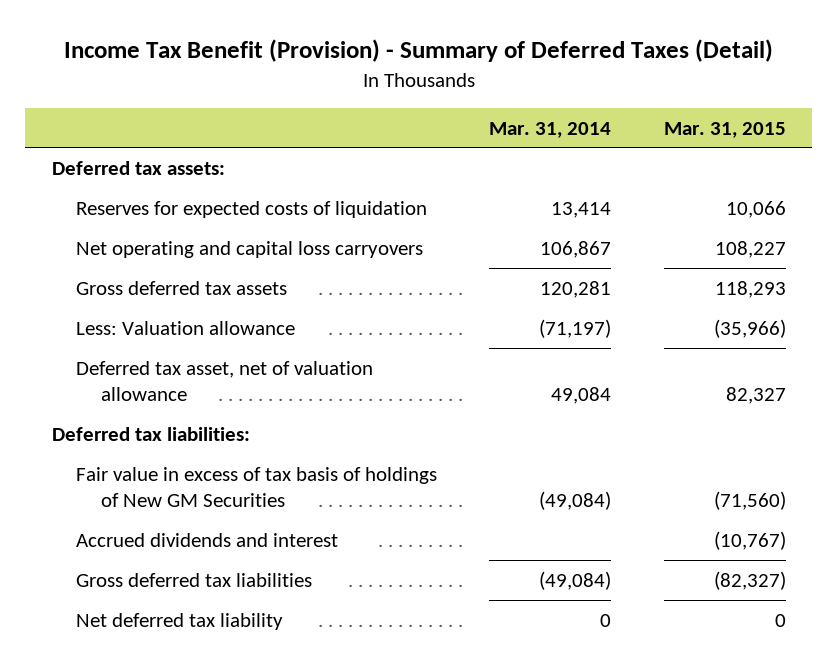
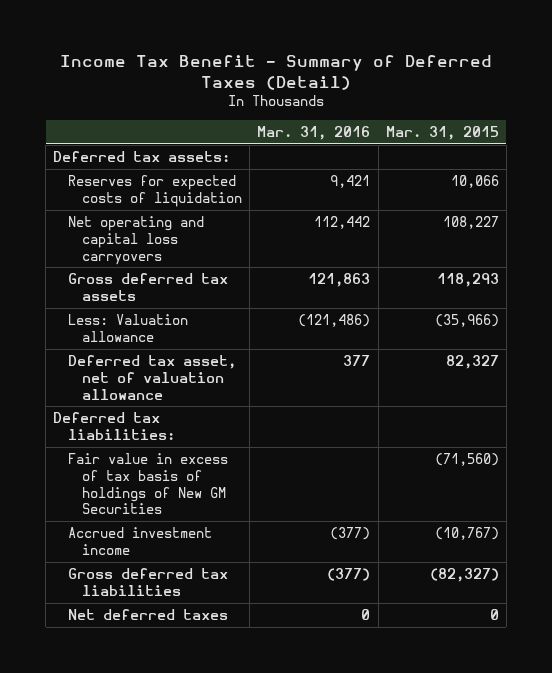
[63,39,773,63] Income Tax Benefit (Provision) - Summary of Deferred Taxes (Detail) -> [60,54,493,91] Income Tax Benefit - Summary of Deferred Taxes (Detail)
[489,121,612,138] Mar. 31, 2014 -> none
none -> [257,126,371,141] Mar. 31, 2016
[76,532,339,547] Accrued dividends and interest -> [67,527,212,555] Accrued investment income
[76,612,284,630] Net deferred tax liability -> [67,609,228,621] Net deferred taxes

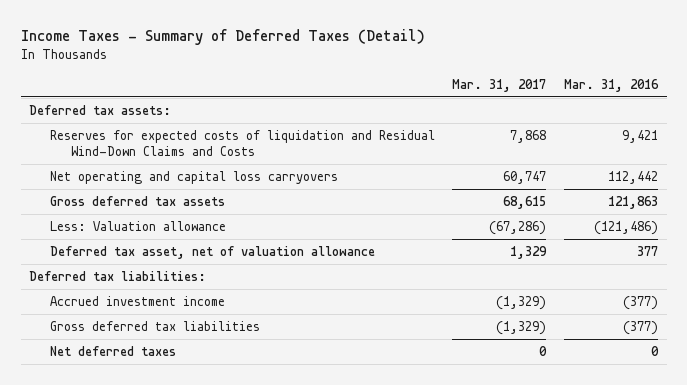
[60,54,493,91] Income Tax Benefit - Summary of Deferred Taxes (Detail) -> [20,29,425,46] Income Taxes - Summary of Deferred Taxes (Detail)
[385,126,499,141] Mar. 31, 2015 -> none
none -> [452,79,547,93] Mar. 31, 2017
[67,175,243,207] Reserves for expected costs of liquidation -> [49,129,435,157] Reserves for expected costs of liquidation and Residual Wind-Down Claims and Costs
[67,453,228,515] Fair value in excess of tax basis of holdings of New GM Securities -> none

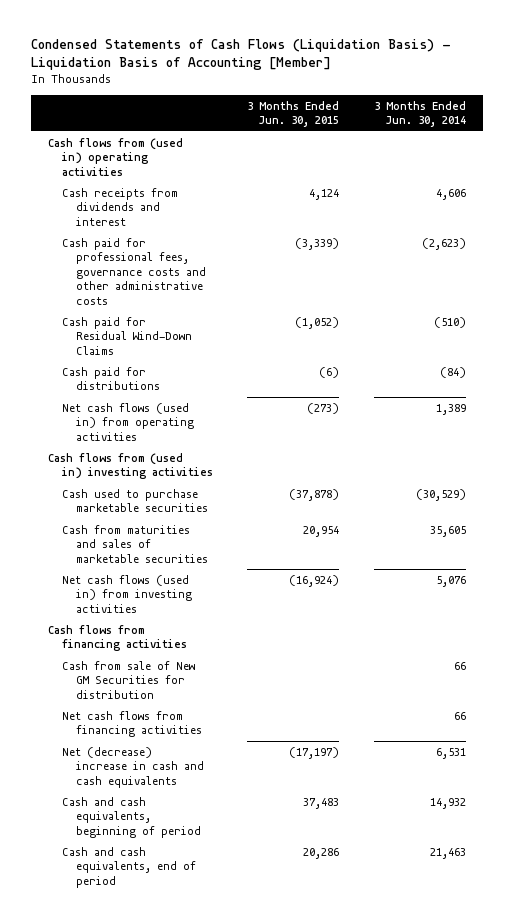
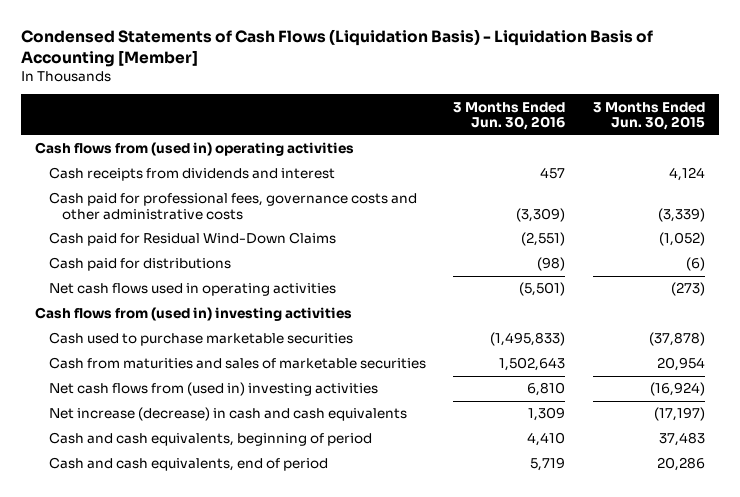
[373,100,466,128] 3 Months Ended Jun. 30, 2014 -> none
none -> [453,101,566,131] 3 Months Ended Jun. 30, 2016
[62,402,194,441] Net cash flows (used in) from operating activities -> [48,283,336,297] Net cash flows used in operating activities
[48,624,188,652] Cash flows from financing activities -> none
[62,660,196,699] Cash from sale of New GM Securities for distribution -> none
[62,710,202,738] Net cash flows from financing activities -> none
[62,574,192,613] Net cash flows (used in) from investing activities -> [48,382,378,397] Net cash flows from (used in) investing activities
[62,746,204,788] Net (decrease) increase in cash and cash equivalents -> [48,407,407,422] Net increase (decrease) in cash and cash equivalents

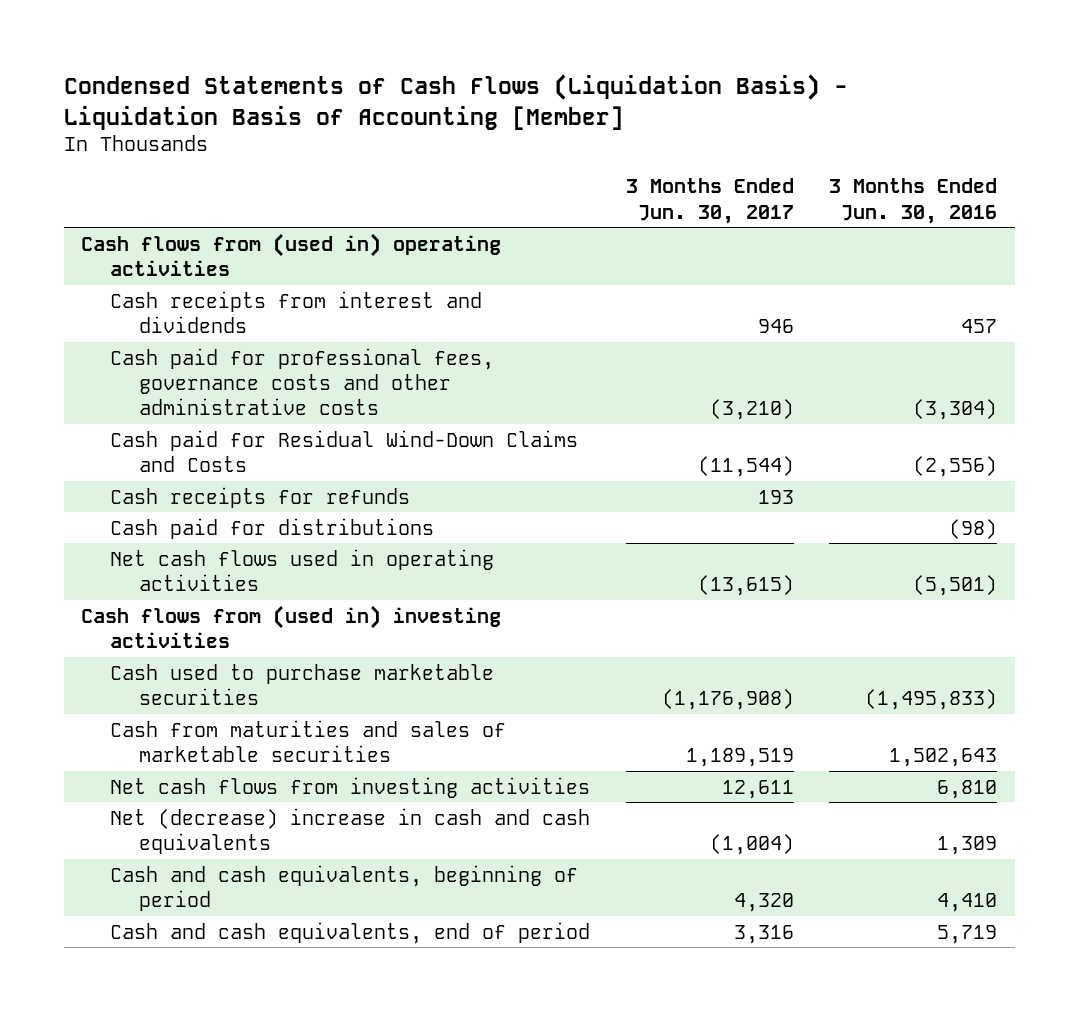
[593,101,706,131] 3 Months Ended Jun. 30, 2015 -> none
none -> [625,178,794,224] 3 Months Ended Jun. 30, 2017
[48,167,335,182] Cash receipts from dividends and interest -> [110,290,483,333] Cash receipts from interest and dividends
[516,207,566,222] (3,309) -> [913,399,998,421] (3,304)
[48,232,336,247] Cash paid for Residual Wind-Down Claims -> [110,429,579,472] Cash paid for Residual Wind-Down Claims and Costs
[521,232,566,247] (2,551) -> [913,455,998,477] (2,556)
none -> [110,486,411,508] Cash receipts for refunds
[48,382,378,397] Net cash flows from (used in) investing activities -> [110,776,591,798] Net cash flows from investing activities
[48,407,407,422] Net increase (decrease) in cash and cash equivalents -> [110,807,591,854] Net (decrease) increase in cash and cash equivalents

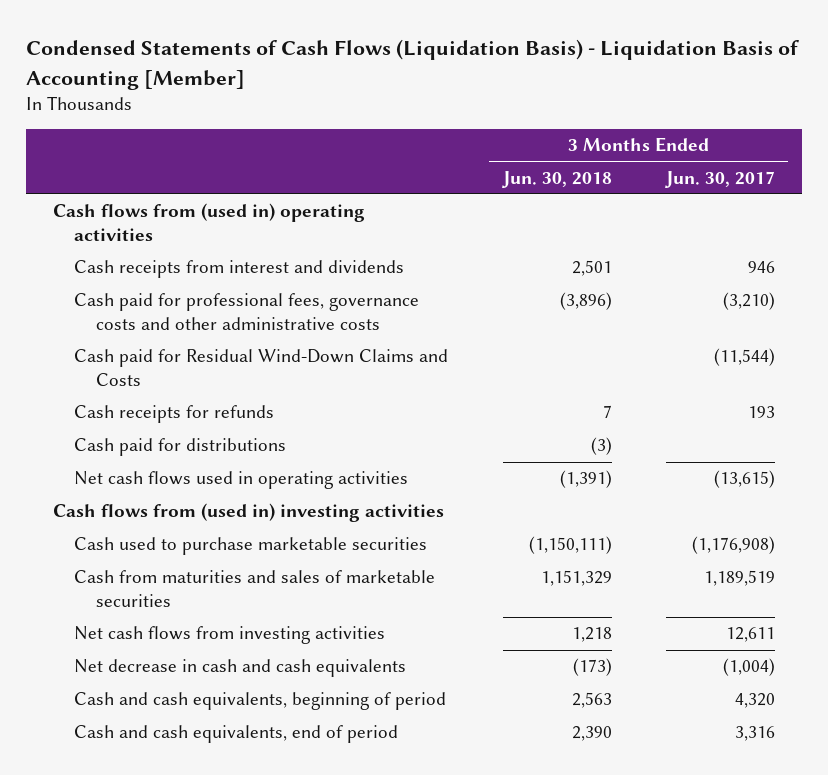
[829,178,998,224] 3 Months Ended Jun. 30, 2016 -> none
none -> [501,170,612,188] Jun. 30, 2018
[110,807,591,854] Net (decrease) increase in cash and cash equivalents -> [74,659,407,678] Net decrease in cash and cash equivalents

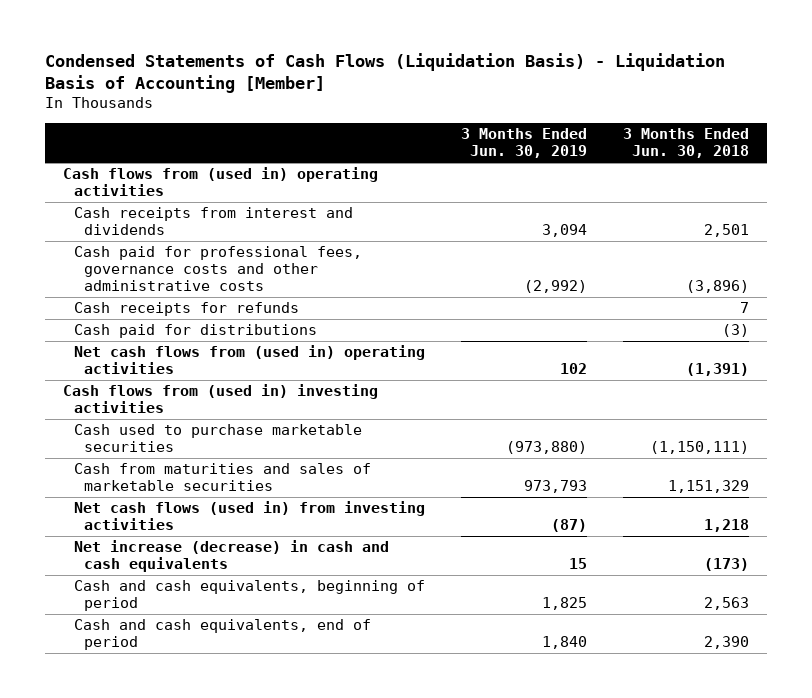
[664,170,775,188] Jun. 30, 2017 -> none
none -> [460,128,587,159] 3 Months Ended Jun. 30, 2019
[74,349,449,386] Cash paid for Residual Wind-Down Claims and Costs -> none
[74,471,409,490] Net cash flows used in operating activities -> [73,345,425,375] Net cash flows from (used in) operating activities
[74,626,386,645] Net cash flows from investing activities -> [73,501,425,531] Net cash flows (used in) from investing activities
[74,659,407,678] Net decrease in cash and cash equivalents -> [73,540,389,573] Net increase (decrease) in cash and cash equivalents

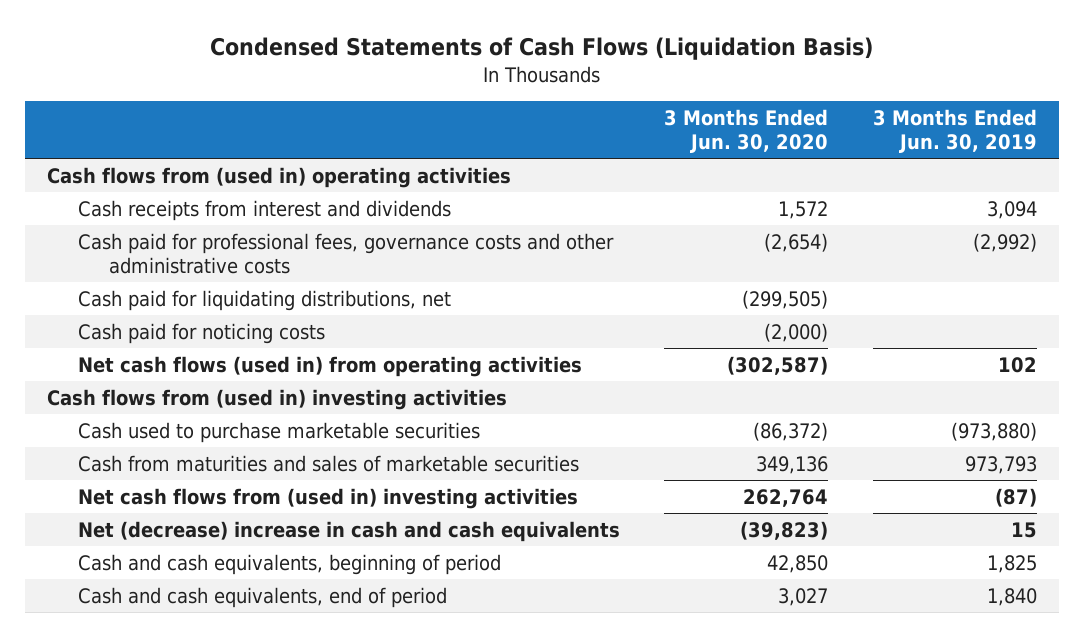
[44,52,725,94] Condensed Statements of Cash Flows (Liquidation Basis) - Liquidation Basis of Accounting [Member] -> [209,37,873,61] Condensed Statements of Cash Flows (Liquidation Basis)
[622,128,749,159] 3 Months Ended Jun. 30, 2018 -> none
none -> [664,108,829,153] 3 Months Ended Jun. 30, 2020
[73,302,299,317] Cash receipts for refunds -> none
[73,324,317,339] Cash paid for distributions -> [78,289,452,311] Cash paid for liquidating distributions, net
none -> [78,322,326,344] Cash paid for noticing costs
[73,345,425,375] Net cash flows from (used in) operating activities -> [78,355,583,377] Net cash flows (used in) from operating activities
[73,501,425,531] Net cash flows (used in) from investing activities -> [78,487,579,509] Net cash flows from (used in) investing activities
[73,540,389,573] Net increase (decrease) in cash and cash equivalents -> [78,520,621,542] Net (decrease) increase in cash and cash equivalents

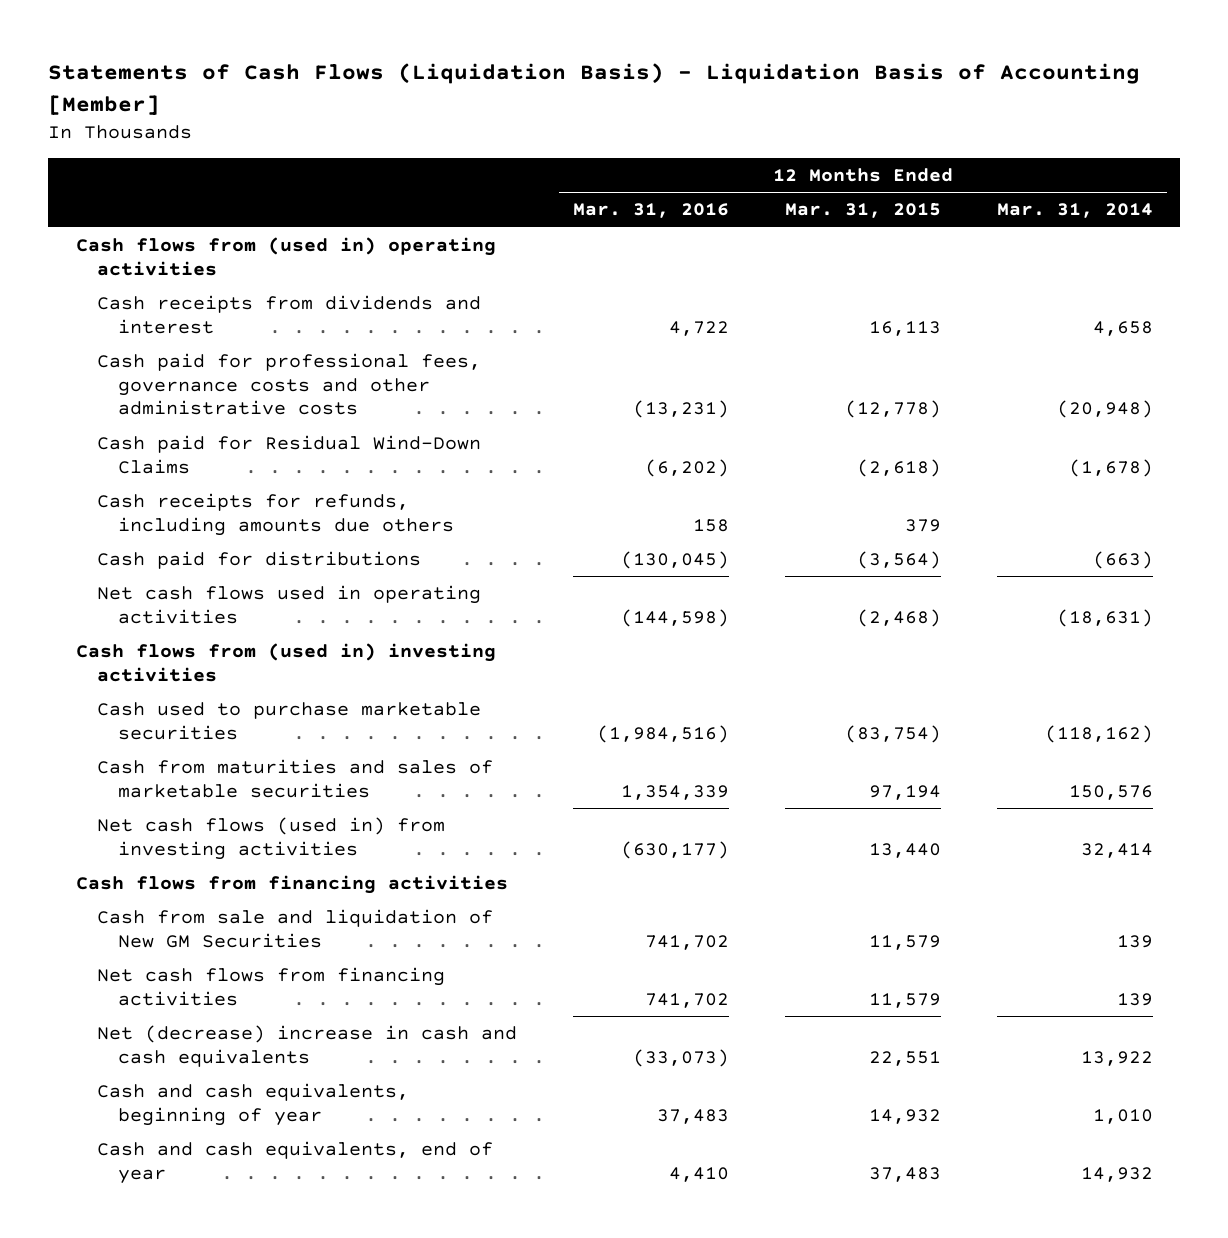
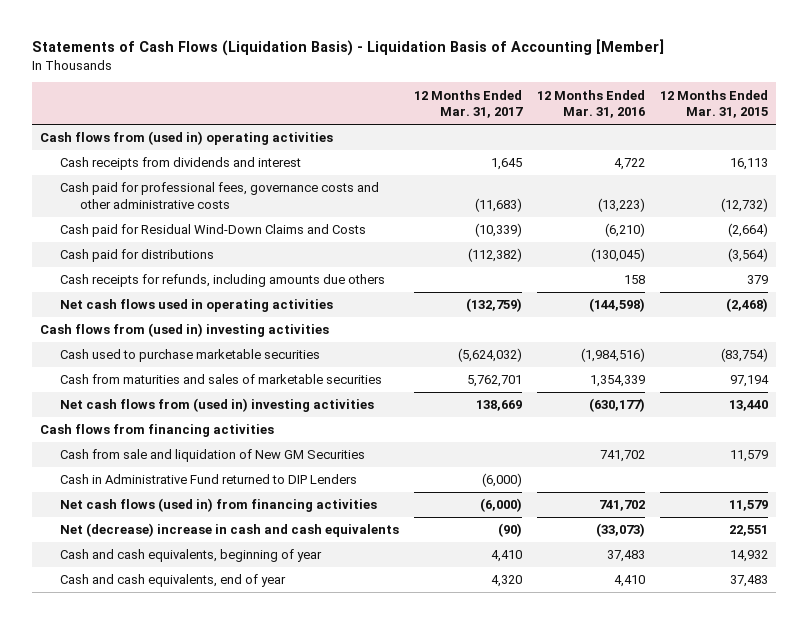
[996,203,1153,219] Mar. 31, 2014 -> none
none -> [414,89,524,119] 12 Months Ended Mar. 31, 2017
[632,400,729,419] (13,231) -> [598,197,646,212] (13,223)
[844,400,941,419] (12,778) -> [721,197,769,212] (12,732)
[96,435,481,474] Cash paid for Residual Wind-Down Claims -> [60,224,367,238] Cash paid for Residual Wind-Down Claims and Costs
[644,458,729,477] (6,202) -> [605,223,646,238] (6,210)
[856,458,941,477] (2,618) -> [728,223,769,238] (2,664)
[96,493,454,536] Cash receipts for refunds, including amounts due others -> [60,274,386,288] Cash receipts for refunds, including amounts due others
[96,817,445,860] Net cash flows (used in) from investing activities -> [60,398,375,413] Net cash flows from (used in) investing activities
none -> [60,474,358,485] Cash in Administrative Fund returned to DIP Lenders
[96,967,445,1006] Net cash flows from financing activities -> [60,498,378,513] Net cash flows (used in) from financing activities

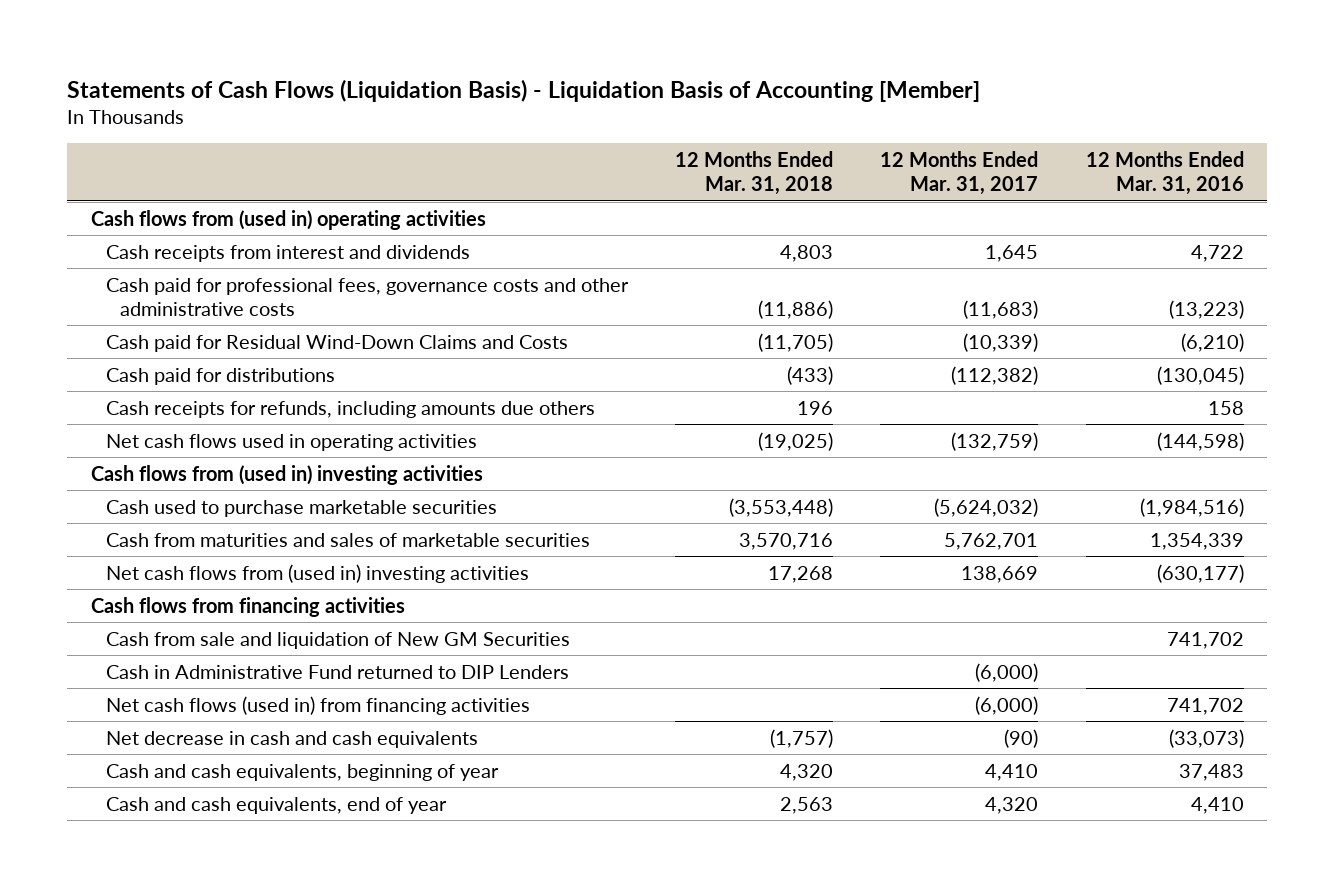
[660,89,769,119] 12 Months Ended Mar. 31, 2015 -> none
none -> [674,150,833,195] 12 Months Ended Mar. 31, 2018
[60,157,302,171] Cash receipts from dividends and interest -> [105,244,470,262] Cash receipts from interest and dividends
[60,523,400,538] Net (decrease) increase in cash and cash equivalents -> [105,730,478,748] Net decrease in cash and cash equivalents

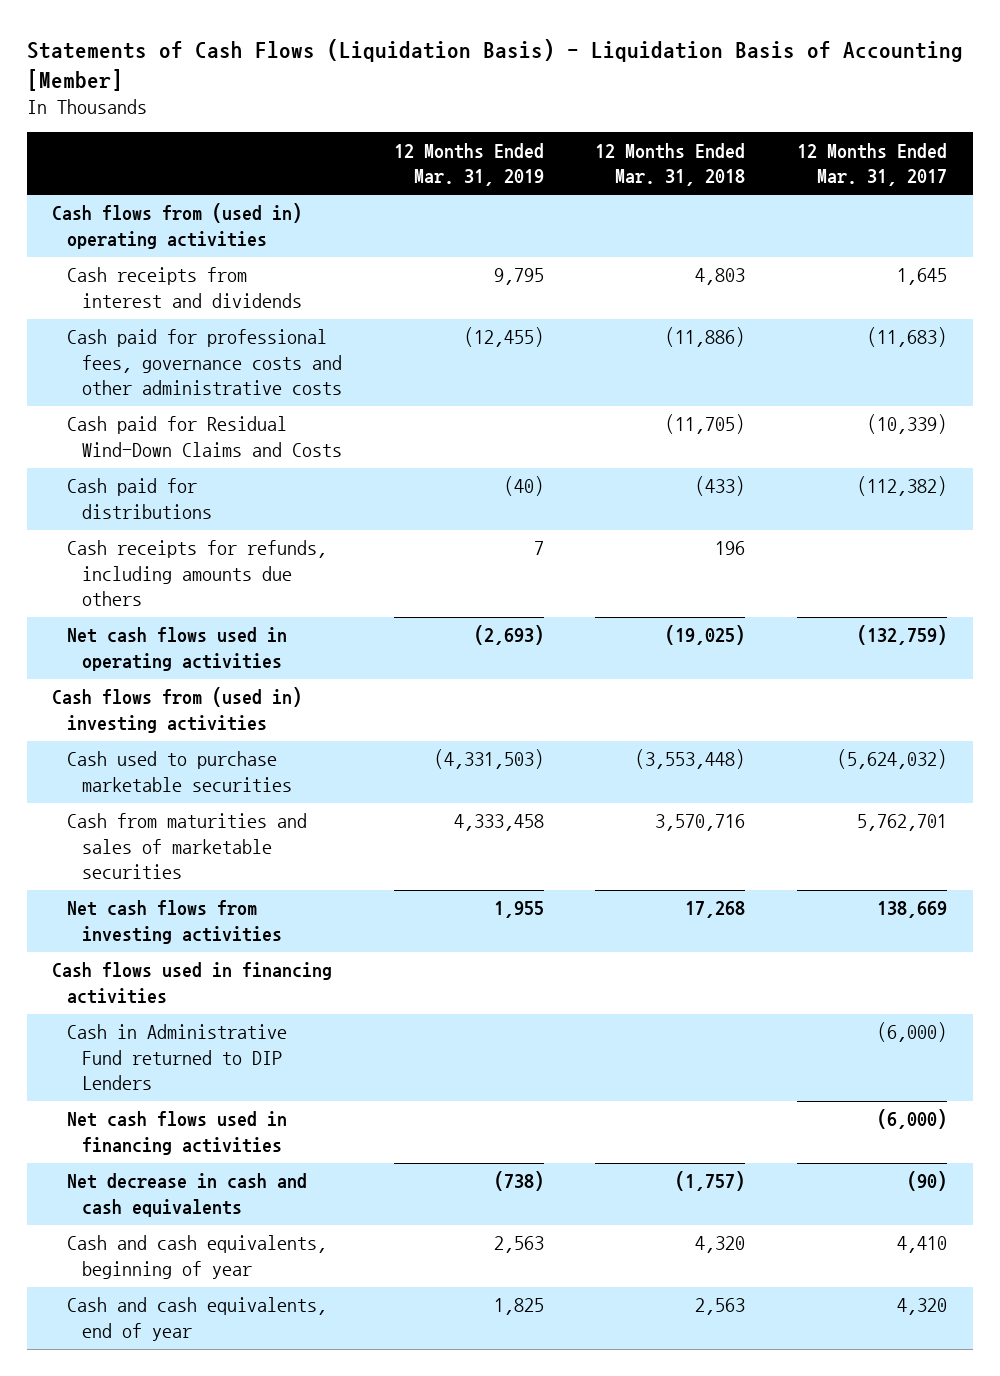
[1085,150,1244,195] 12 Months Ended Mar. 31, 2016 -> none
none -> [393,142,544,187] 12 Months Ended Mar. 31, 2019
[105,631,570,649] Cash from sale and liquidation of New GM Securities -> none
[105,563,529,583] Net cash flows from (used in) investing activities -> [67,900,282,944] Net cash flows from investing activities
[91,596,406,617] Cash flows from financing activities -> [52,962,333,1004] Cash flows used in financing activities
[105,695,530,715] Net cash flows (used in) from financing activities -> [67,1111,288,1155] Net cash flows used in financing activities

